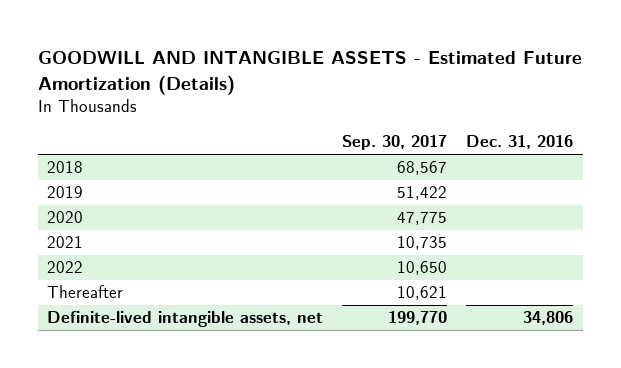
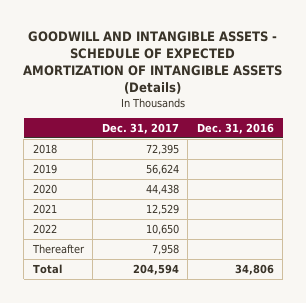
[38,50,583,95] GOODWILL AND INTANGIBLE ASSETS - Estimated Future Amortization (Details) -> [23,30,283,95] GOODWILL AND INTANGIBLE ASSETS - SCHEDULE OF EXPECTED AMORTIZATION OF INTANGIBLE ASSETS (Details)
[342,135,448,151] Sep. 30, 2017 -> none
none -> [101,123,179,135] Dec. 31, 2017
[47,311,324,328] Definite-lived intangible assets, net -> [32,263,62,274] Total

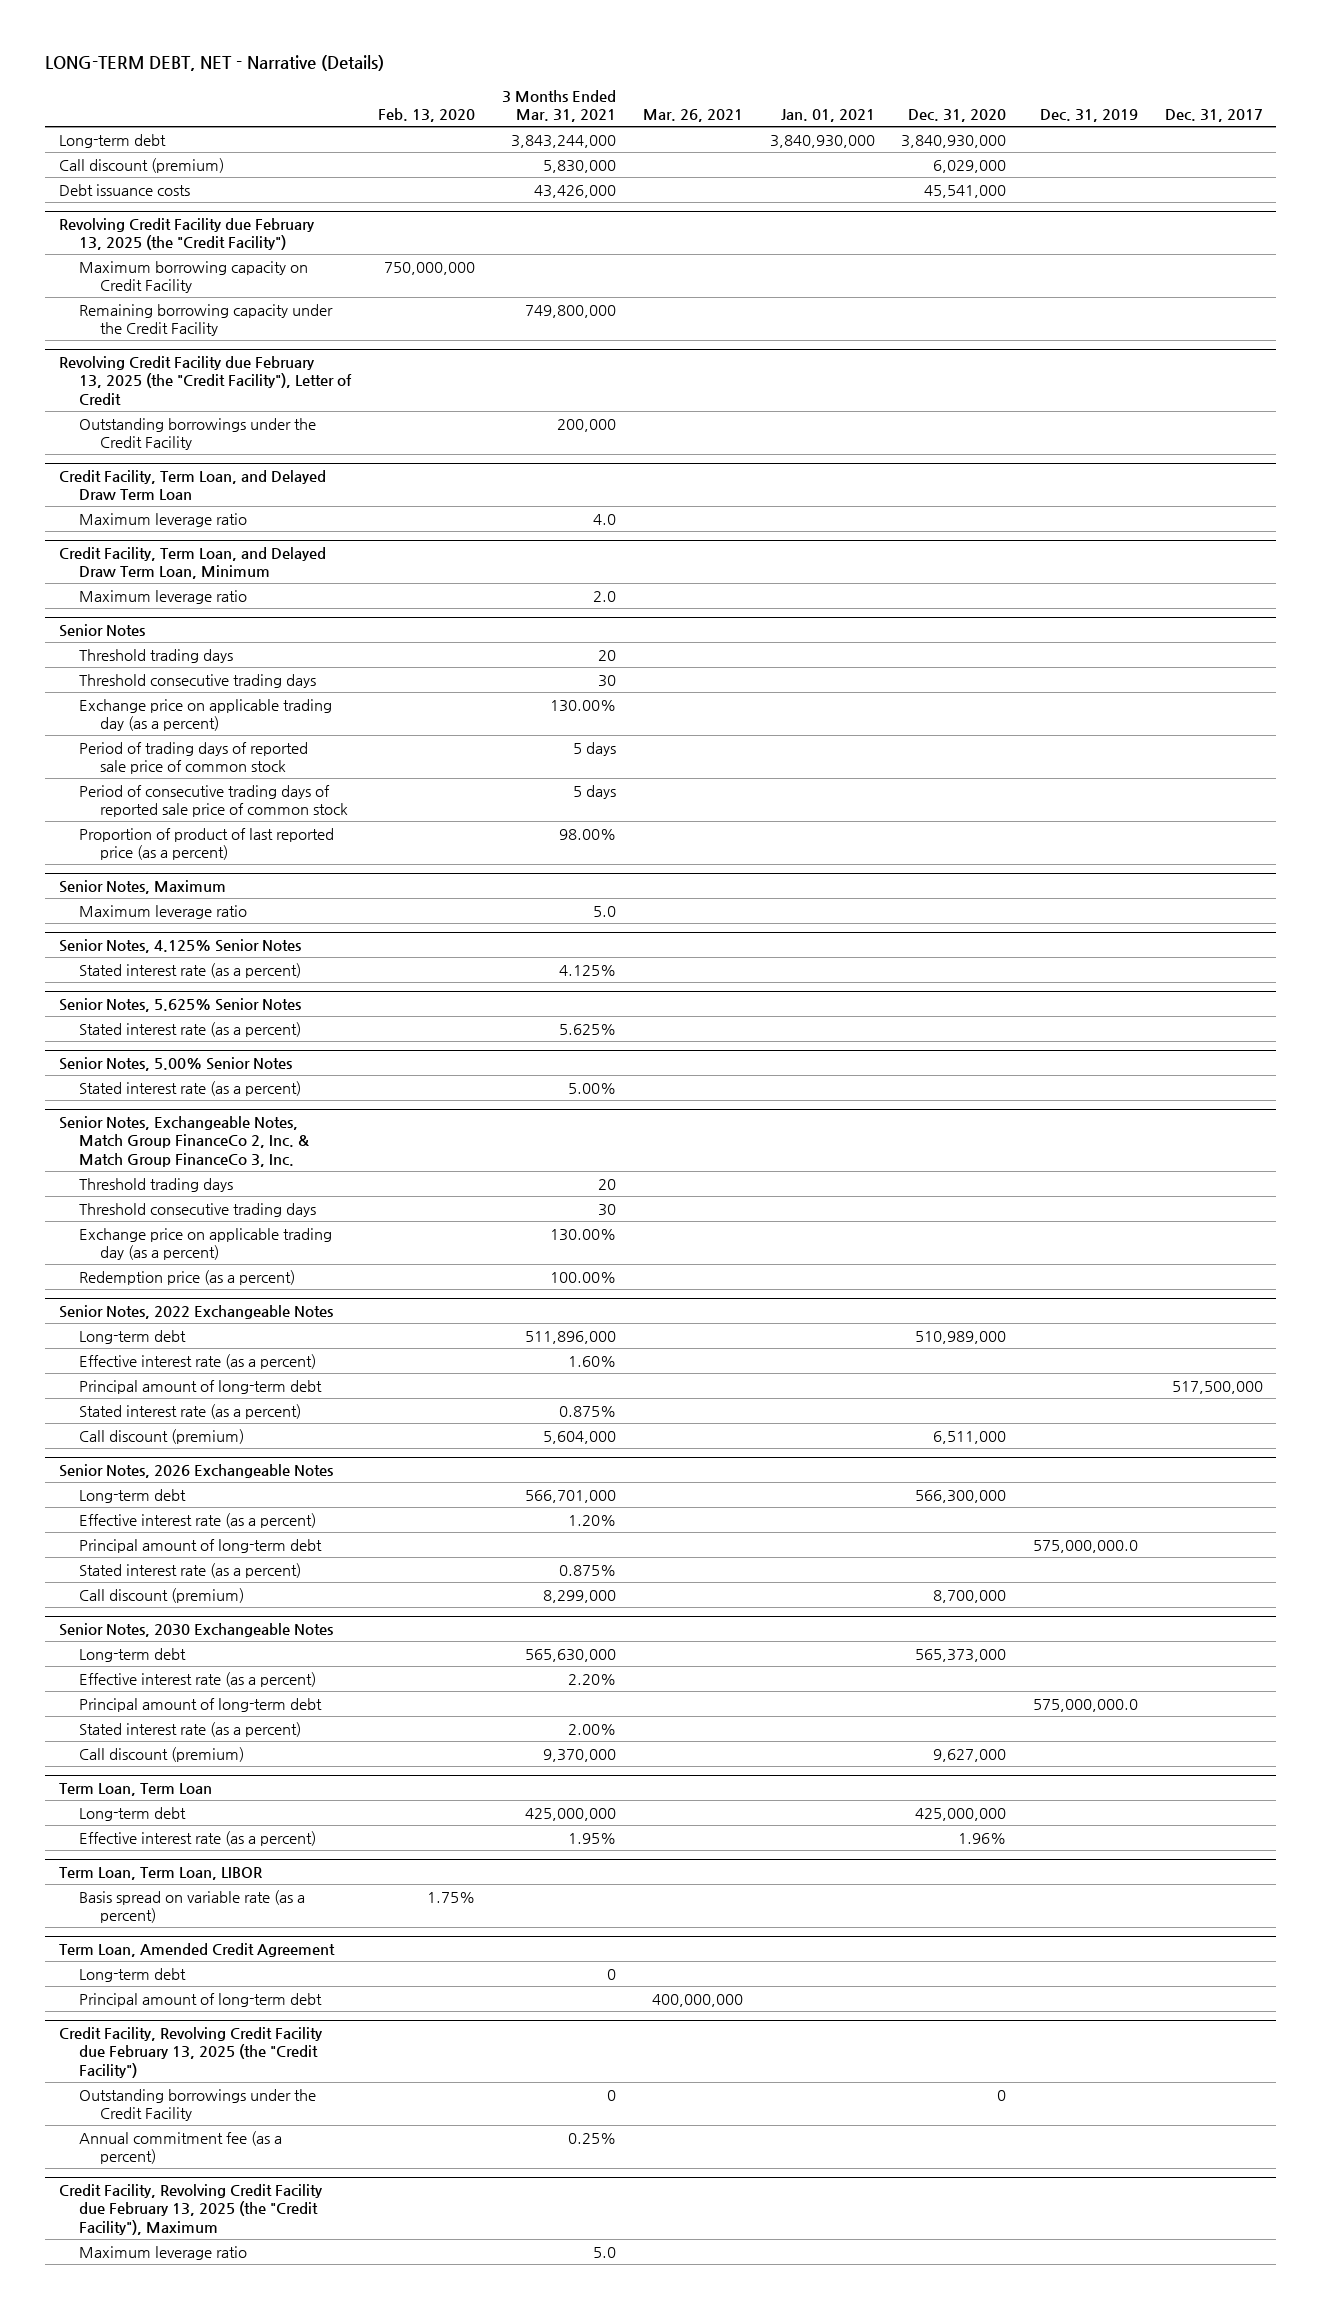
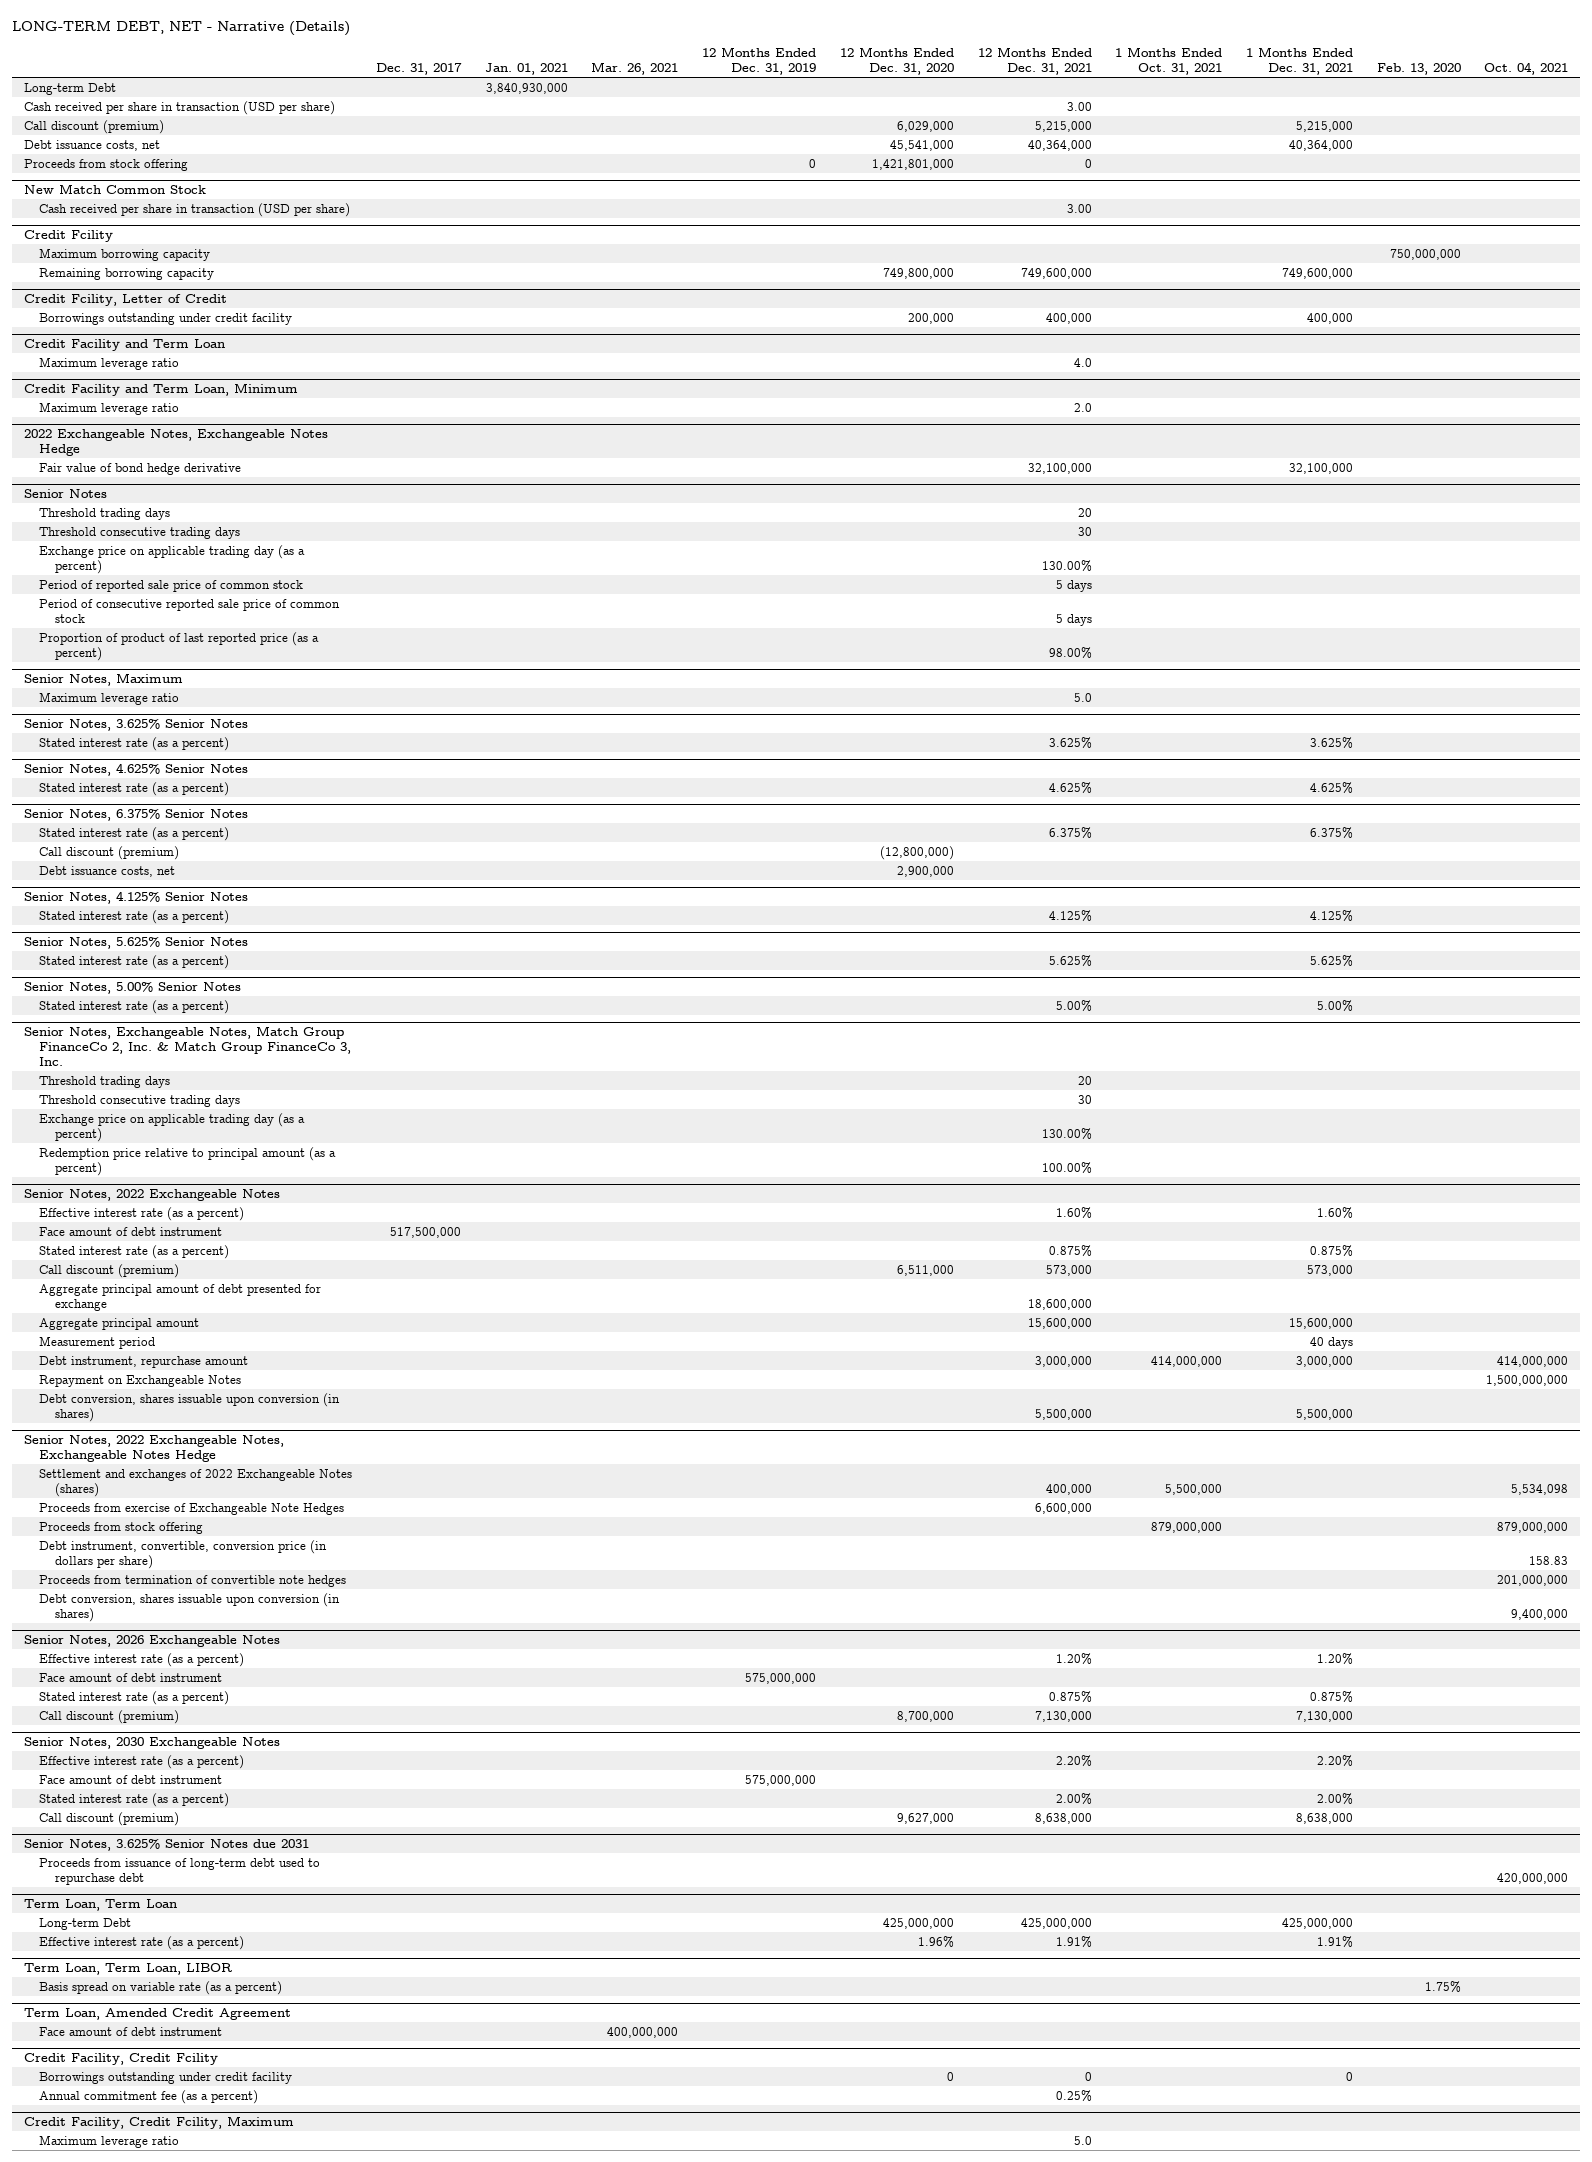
[501,89,616,123] 3 Months Ended Mar. 31, 2021 -> none
[908,109,1007,123] Dec. 31, 2020 -> none
[1040,109,1139,123] Dec. 31, 2019 -> none
none -> [702,47,817,75] 12 Months Ended Dec. 31, 2019
none -> [839,47,954,75] 12 Months Ended Dec. 31, 2020
none -> [977,47,1092,75] 12 Months Ended Dec. 31, 2021
none -> [1115,47,1223,75] 1 Months Ended Oct. 31, 2021
none -> [1245,47,1353,75] 1 Months Ended Dec. 31, 2021
none -> [1484,61,1569,75] Oct. 04, 2021
[58,133,166,148] Long-term debt -> [23,82,116,95] Long-term Debt
none -> [23,100,335,115] Cash received per share in transaction (USD per share)
[58,355,353,405] Revolving Credit Facility due February 13, 2025 (the "Credit Facility"), Letter of Credit -> none
[79,417,317,450] Outstanding borrowings under the Credit Facility -> none
[58,469,326,501] Credit Facility, Term Loan, and Delayed Draw Term Loan -> none
[79,512,248,527] Maximum leverage ratio -> none
[58,183,190,196] Debt issuance costs -> [23,139,160,151] Debt issuance costs, net
none -> [23,158,188,171] Proceeds from stock offering
none -> [23,184,206,195] New Match Common Stock
none -> [39,202,351,217] Cash received per share in transaction (USD per share)
[58,217,315,251] Revolving Credit Facility due February 13, 2025 (the "Credit Facility") -> [23,230,113,243] Credit Fcility
[79,260,309,293] Maximum borrowing capacity on Credit Facility -> [39,247,211,261] Maximum borrowing capacity
[79,303,334,336] Remaining borrowing capacity under the Credit Facility -> [39,267,215,280] Remaining borrowing capacity
none -> [23,294,227,307] Credit Fcility, Letter of Credit
none -> [39,312,293,325] Borrowings outstanding under credit facility
none -> [23,339,225,352] Credit Facility and Term Loan
none -> [39,356,180,370] Maximum leverage ratio
[58,546,326,580] Credit Facility, Term Loan, and Delayed Draw Term Loan, Minimum -> [23,383,298,397] Credit Facility and Term Loan, Minimum
none -> [23,429,328,456] 2022 Exchangeable Notes, Exchangeable Notes Hedge
none -> [39,462,242,475] Fair value of bond hedge derivative
[79,741,309,774] Period of trading days of reported sale price of common stock -> [39,579,304,592] Period of reported sale price of common stock
[79,784,348,817] Period of consecutive trading days of reported sale price of common stock -> [39,598,341,623] Period of consecutive reported sale price of common stock
none -> [23,719,248,732] Senior Notes, 3.625% Senior Notes
none -> [39,736,230,751] Stated interest rate (as a percent)
none -> [23,763,248,777] Senior Notes, 4.625% Senior Notes
none -> [39,781,230,796] Stated interest rate (as a percent)
none -> [23,809,248,822] Senior Notes, 6.375% Senior Notes
none -> [39,826,230,841] Stated interest rate (as a percent)
none -> [39,845,180,860] Call discount (premium)
none -> [39,865,176,877] Debt issuance costs, net
[79,1269,296,1285] Redemption price (as a percent) -> [39,1146,337,1176] Redemption price relative to principal amount (as a percent)
[79,1329,187,1344] Long-term debt -> none
[79,1379,323,1394] Principal amount of long-term debt -> [39,1226,223,1236] Face amount of debt instrument
none -> [39,1283,322,1311] Aggregate principal amount of debt presented for exchange
none -> [39,1317,200,1330] Aggregate principal amount
none -> [39,1335,156,1349] Measurement period
none -> [39,1355,249,1368] Debt instrument, repurchase amount
none -> [39,1374,242,1387] Repayment on Exchangeable Notes
none -> [39,1392,341,1422] Debt conversion, shares issuable upon conversion (in shares)
none -> [23,1435,284,1462] Senior Notes, 2022 Exchangeable Notes, Exchangeable Notes Hedge
none -> [39,1468,353,1497] Settlement and exchanges of 2022 Exchangeable Notes (shares)
none -> [39,1502,345,1515] Proceeds from exercise of Exchangeable Note Hedges
none -> [39,1521,204,1534] Proceeds from stock offering
none -> [39,1539,328,1569] Debt instrument, convertible, conversion price (in dollars per share)
none -> [39,1574,347,1587] Proceeds from termination of convertible note hedges
none -> [39,1592,341,1622] Debt conversion, shares issuable upon conversion (in shares)
[79,1488,187,1503] Long-term debt -> none
[79,1538,323,1553] Principal amount of long-term debt -> [39,1672,223,1682] Face amount of debt instrument
[79,1647,187,1662] Long-term debt -> none
[79,1697,323,1712] Principal amount of long-term debt -> [39,1774,223,1784] Face amount of debt instrument
none -> [23,1839,309,1852] Senior Notes, 3.625% Senior Notes due 2031
none -> [39,1857,321,1885] Proceeds from issuance of long-term debt used to repurchase debt
[79,1806,187,1821] Long-term debt -> [39,1917,132,1930] Long-term Debt
[79,1967,187,1982] Long-term debt -> none
[58,2026,323,2078] Credit Facility, Revolving Credit Facility due February 13, 2025 (the "Credit Facility") -> none
[79,2088,317,2121] Outstanding borrowings under the Credit Facility -> none
[79,2130,283,2164] Annual commitment fee (as a percent) -> none
[58,2183,323,2235] Credit Facility, Revolving Credit Facility due February 13, 2025 (the "Credit Facility"), Maximum -> none
[79,2245,248,2260] Maximum leverage ratio -> none
[79,1992,323,2007] Principal amount of long-term debt -> [39,2026,223,2036] Face amount of debt instrument
none -> [23,2053,218,2066] Credit Facility, Credit Fcility
none -> [39,2071,293,2084] Borrowings outstanding under credit facility
none -> [39,2089,259,2104] Annual commitment fee (as a percent)
none -> [23,2116,294,2130] Credit Facility, Credit Fcility, Maximum
none -> [39,2134,180,2148] Maximum leverage ratio

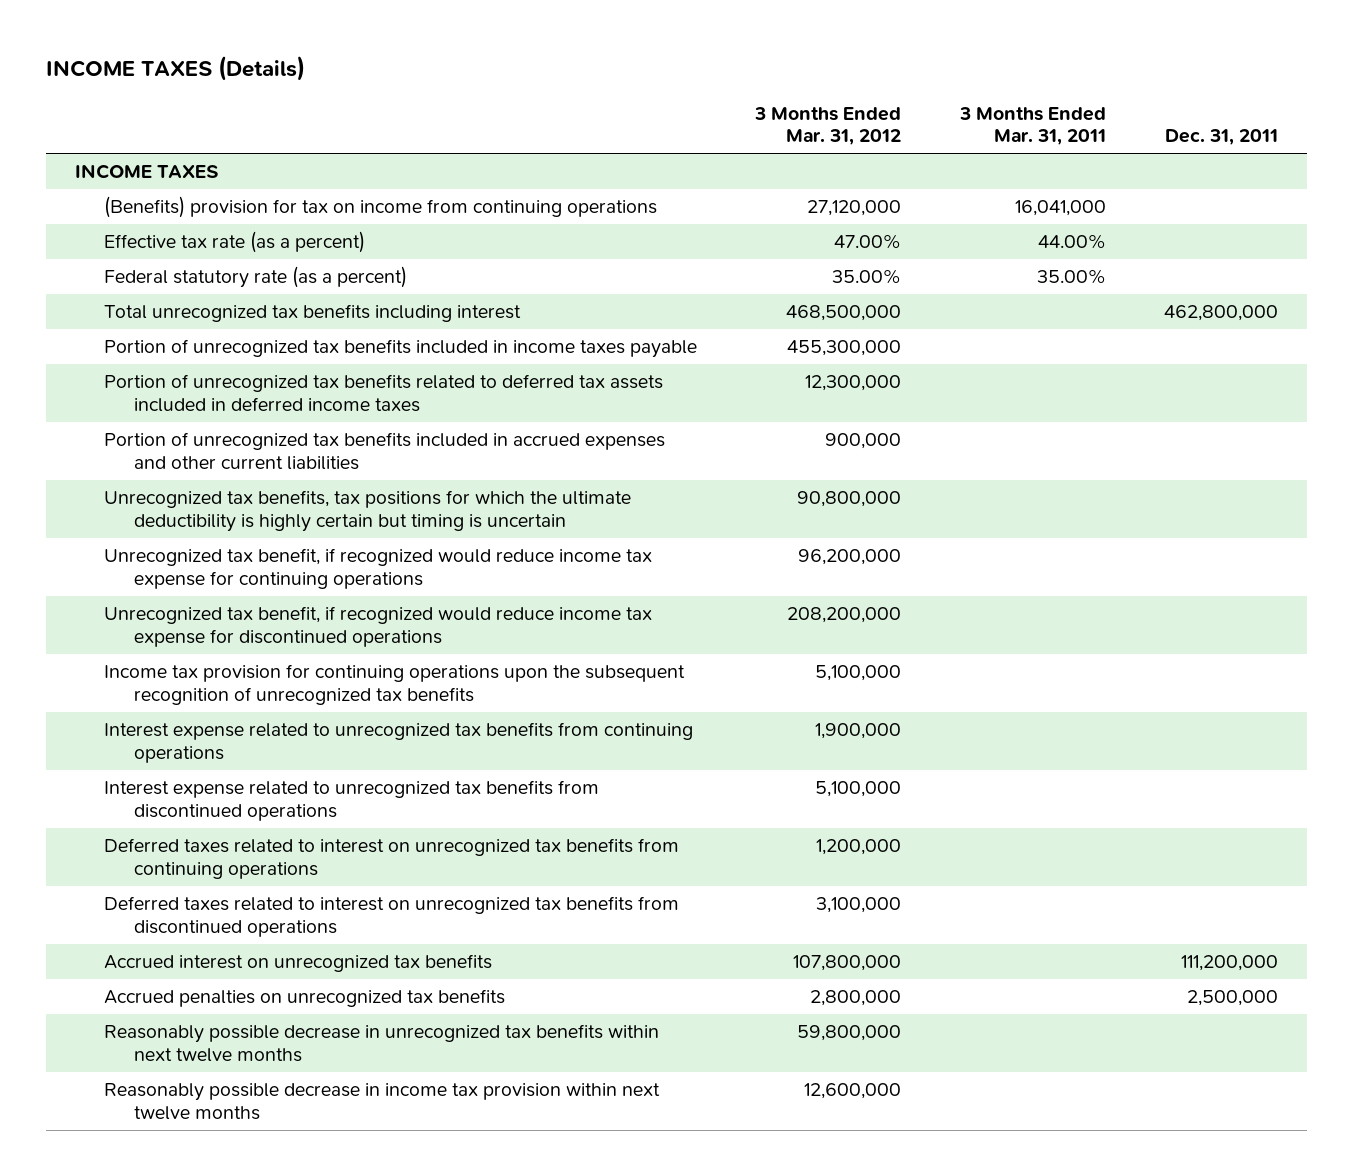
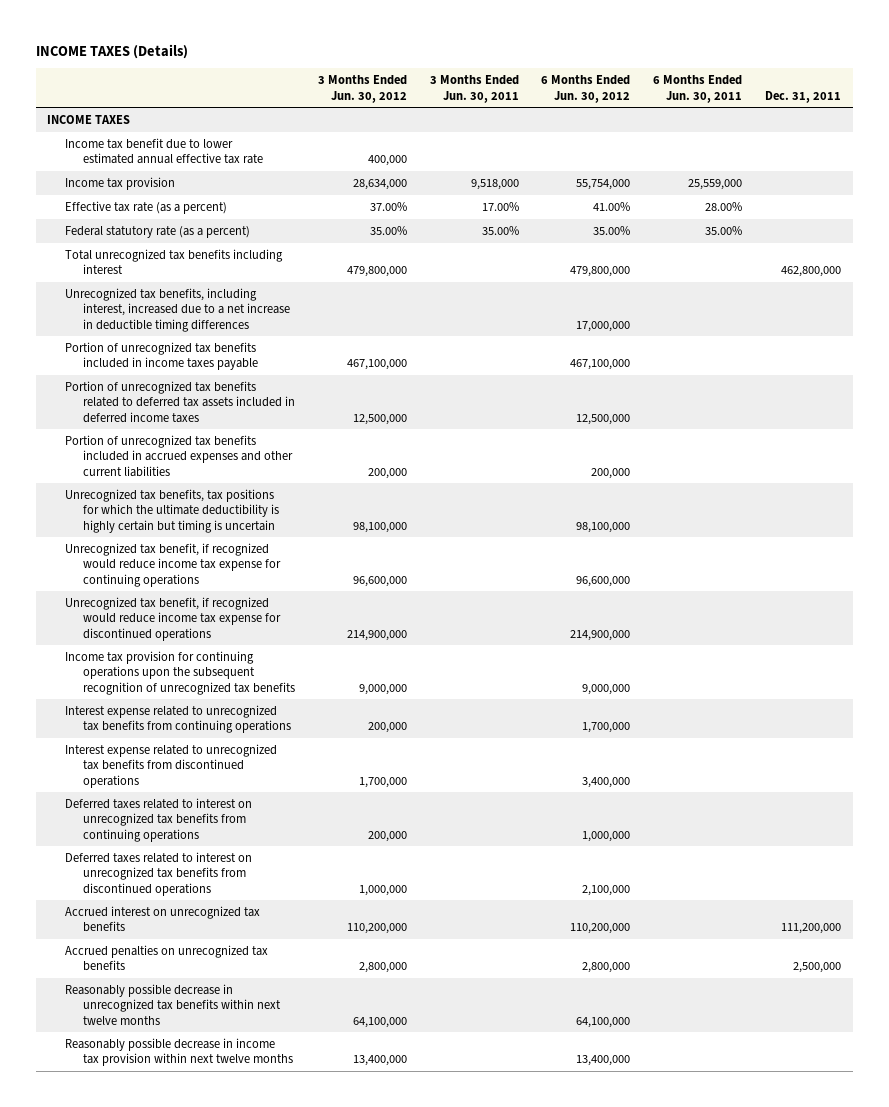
[754,106,902,146] 3 Months Ended Mar. 31, 2012 -> none
[958,106,1106,146] 3 Months Ended Mar. 31, 2011 -> none
none -> [317,75,407,103] 3 Months Ended Jun. 30, 2012
none -> [429,75,519,103] 3 Months Ended Jun. 30, 2011
none -> [541,75,631,103] 6 Months Ended Jun. 30, 2012
none -> [653,75,743,103] 6 Months Ended Jun. 30, 2011
none -> [65,138,263,165] Income tax benefit due to lower estimated annual effective tax rate
[104,196,658,219] (Benefits) provision for tax on income from continuing operations -> [65,177,176,191] Income tax provision
none -> [65,288,290,332] Unrecognized tax benefits, including interest, increased due to a net increase in deductible timing differences

